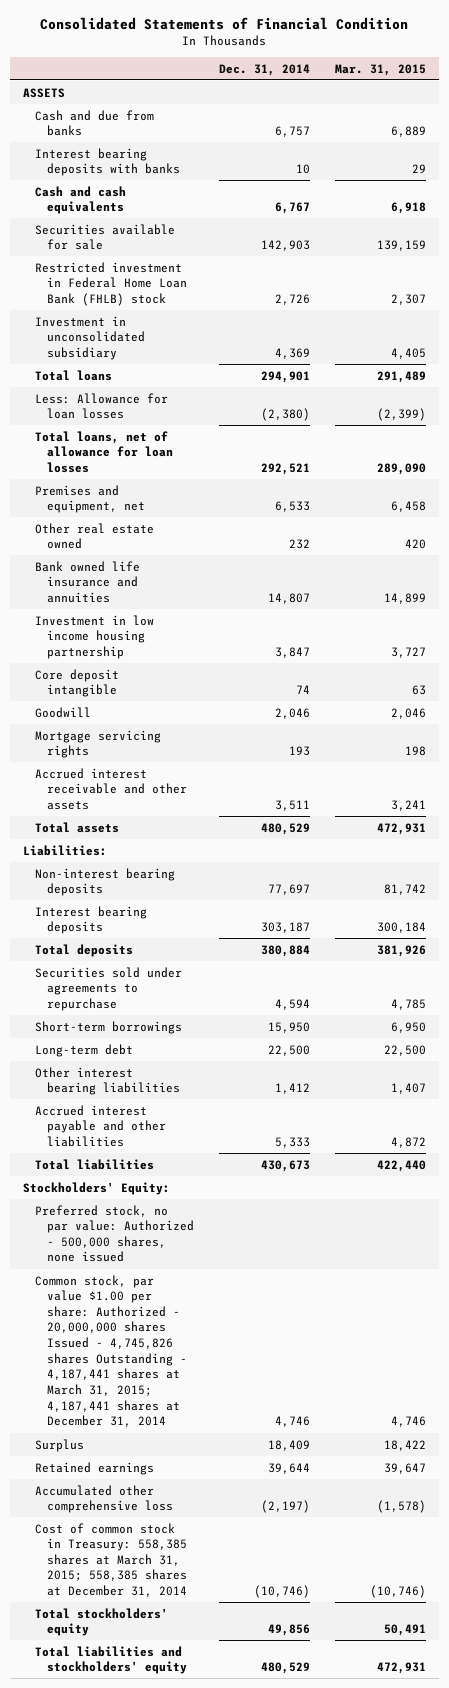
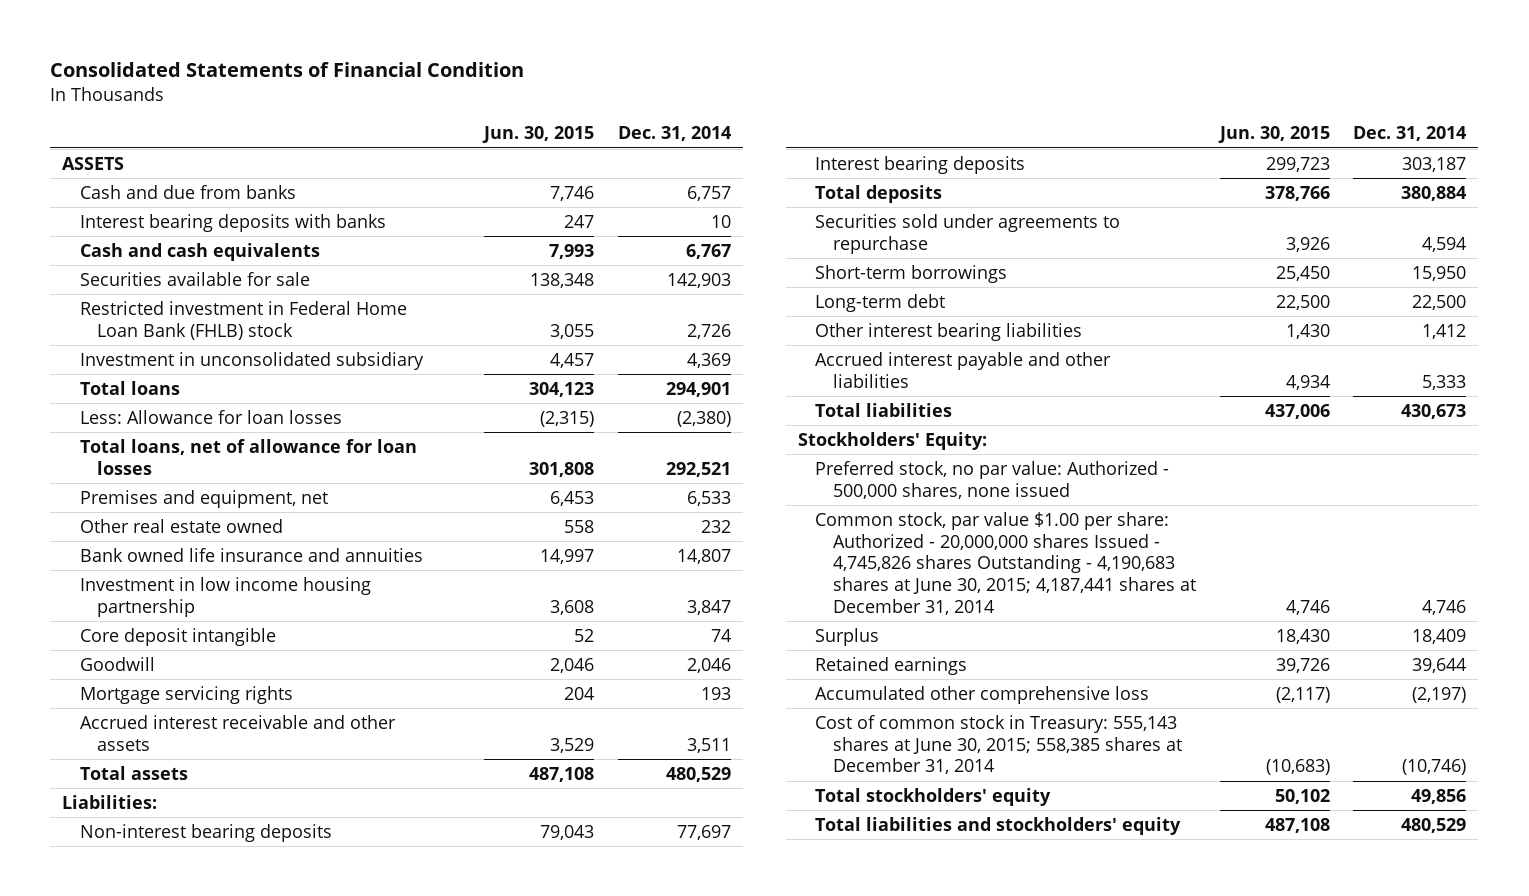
[335,63,427,76] Mar. 31, 2015 -> none
none -> [481,126,594,144] Jun. 30, 2015
[34,1274,188,1428] Common stock, par value $1.00 per share: Authorized - 20,000,000 shares Issued - 4,745,826 shares Outstanding - 4,187,441 shares at March 31, 2015; 4,187,441 shares at December 31, 2014 -> [815,511,1196,616] Common stock, par value $1.00 per share: Authorized - 20,000,000 shares Issued - 4,745,826 shares Outstanding - 4,190,683 shares at June 30, 2015; 4,187,441 shares at December 31, 2014
[34,1522,188,1598] Cost of common stock in Treasury: 558,385 shares at March 31, 2015; 558,385 shares at December 31, 2014 -> [815,714,1182,775] Cost of common stock in Treasury: 555,143 shares at June 30, 2015; 558,385 shares at December 31, 2014

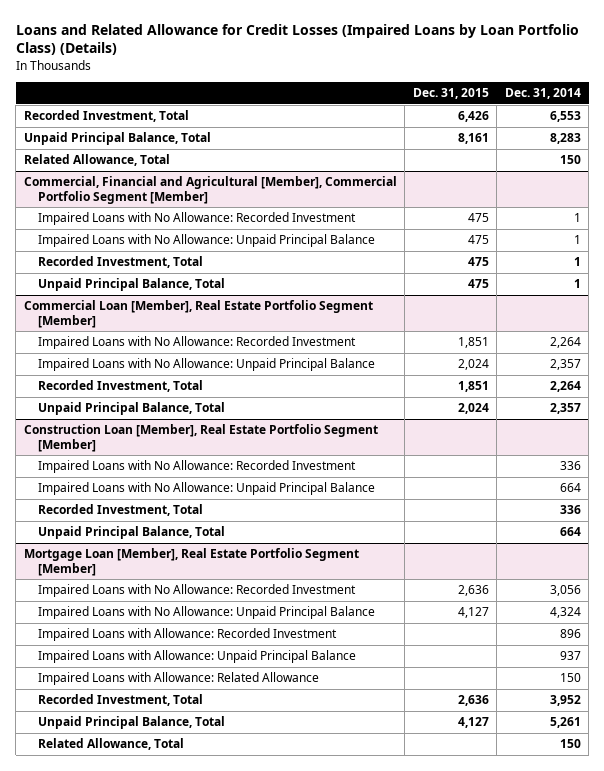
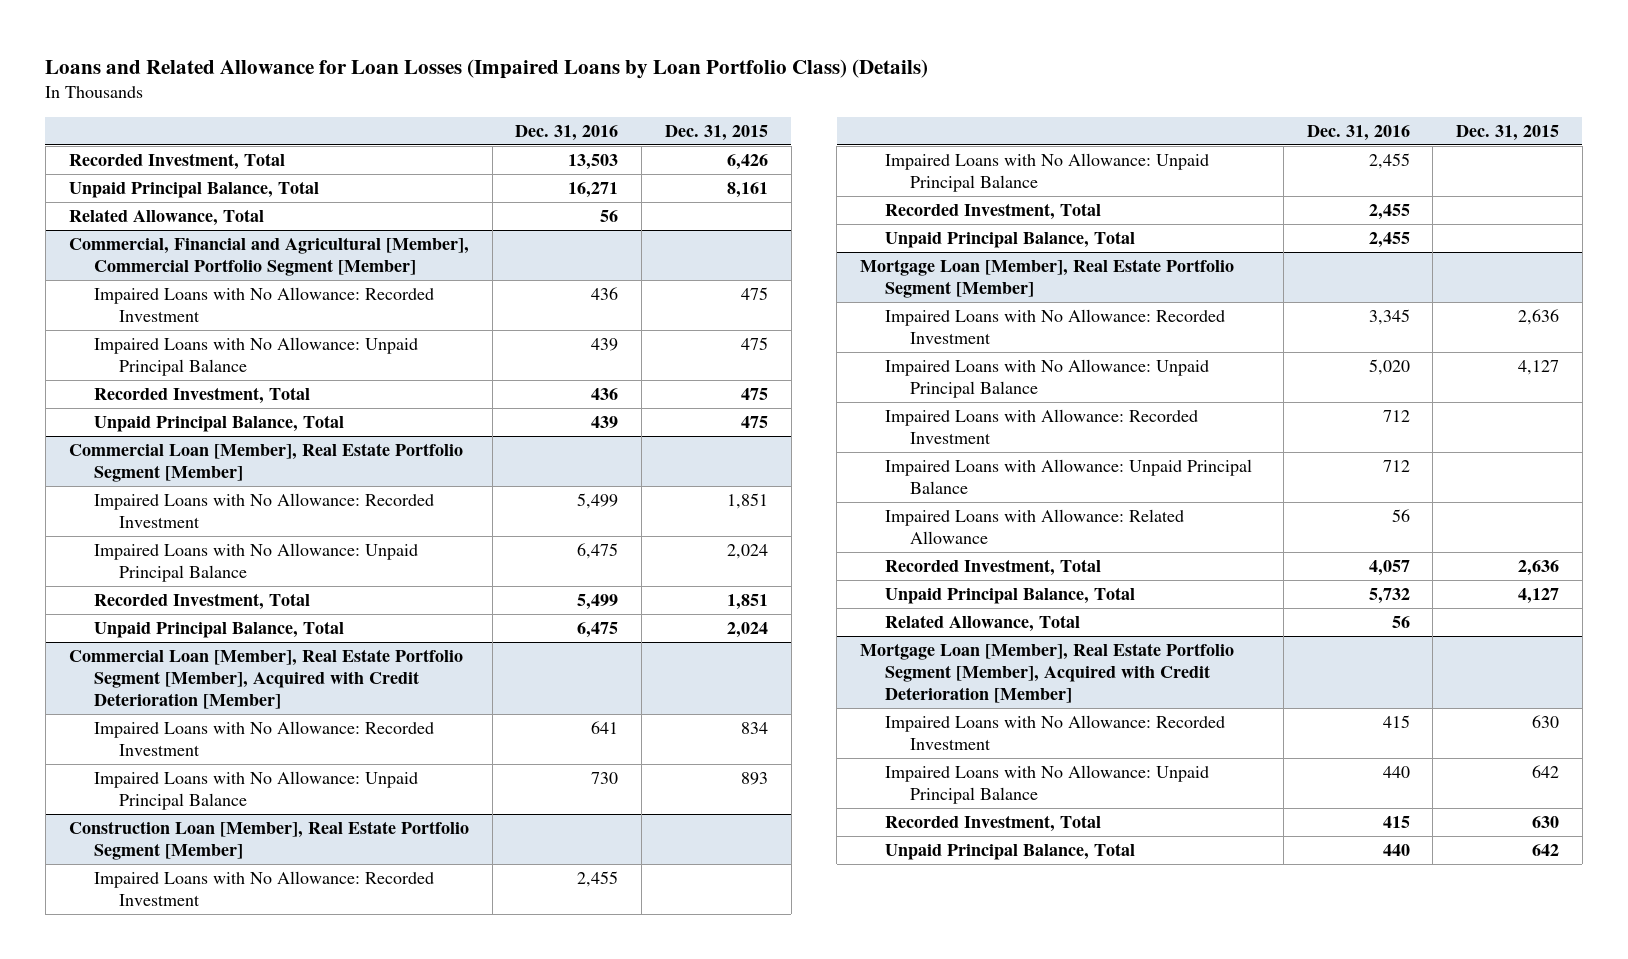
[15,23,579,56] Loans and Related Allowance for Credit Losses (Impaired Loans by Loan Portfolio Class) (Details) -> [45,58,929,79] Loans and Related Allowance for Loan Losses (Impaired Loans by Loan Portfolio Class) (Details)
[504,88,581,100] Dec. 31, 2014 -> none
none -> [515,124,619,141] Dec. 31, 2016
none -> [68,649,463,709] Commercial Loan [Member], Real Estate Portfolio Segment [Member], Acquired with Credit Deterioration [Member]
none -> [94,721,435,756] Impaired Loans with No Allowance: Recorded Investment
none -> [94,771,419,810] Impaired Loans with No Allowance: Unpaid Principal Balance
none -> [859,643,1234,703] Mortgage Loan [Member], Real Estate Portfolio Segment [Member], Acquired with Credit Deterioration [Member]
none -> [885,715,1226,750] Impaired Loans with No Allowance: Recorded Investment
none -> [885,765,1210,804] Impaired Loans with No Allowance: Unpaid Principal Balance
none -> [885,815,1102,833] Recorded Investment, Total
none -> [885,843,1136,861] Unpaid Principal Balance, Total

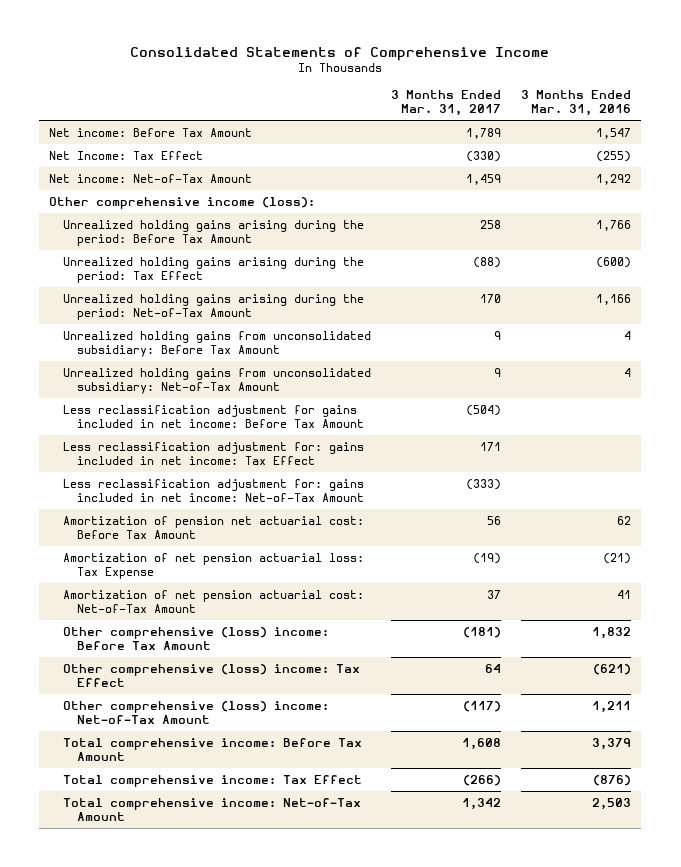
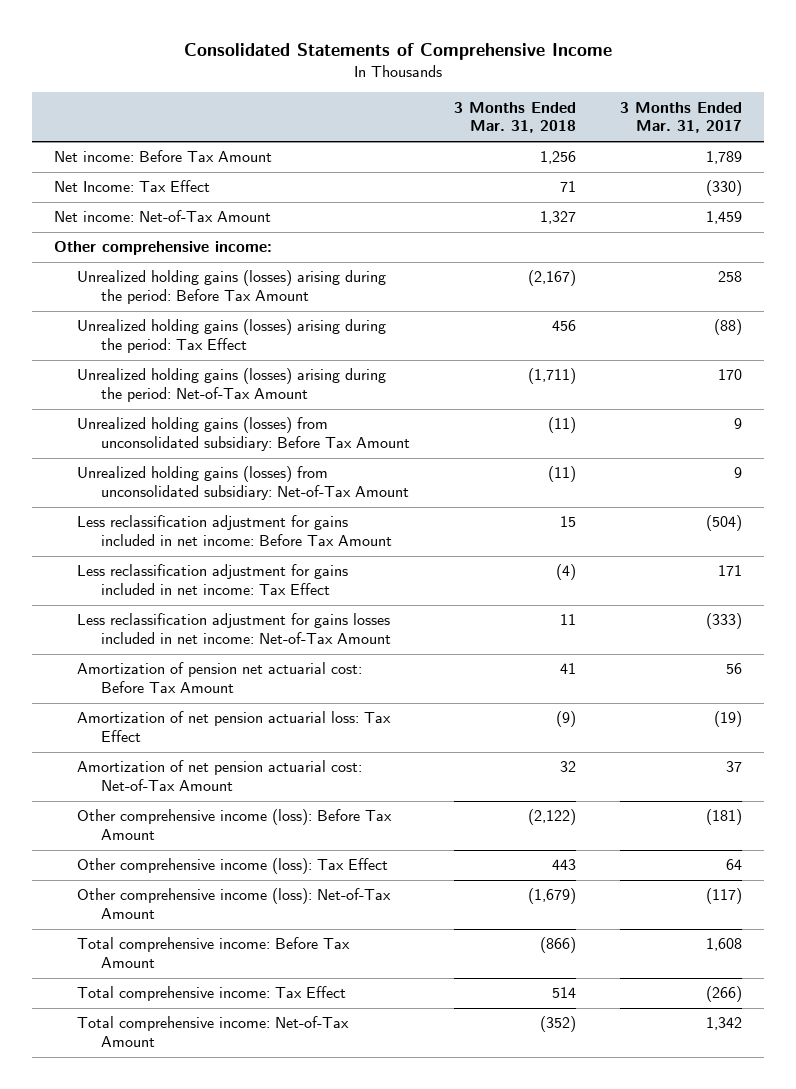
[521,90,632,117] 3 Months Ended Mar. 31, 2016 -> none
none -> [453,101,576,134] 3 Months Ended Mar. 31, 2018
[49,196,316,209] Other comprehensive income (loss): -> [53,241,272,256] Other comprehensive income:
[63,219,365,246] Unrealized holding gains arising during the period: Before Tax Amount -> [77,270,387,305] Unrealized holding gains (losses) arising during the period: Before Tax Amount
[63,256,365,283] Unrealized holding gains arising during the period: Tax Effect -> [77,319,387,354] Unrealized holding gains (losses) arising during the period: Tax Effect
[63,293,365,320] Unrealized holding gains arising during the period: Net-of-Tax Amount -> [77,368,387,403] Unrealized holding gains (losses) arising during the period: Net-of-Tax Amount
[63,330,372,357] Unrealized holding gains from unconsolidated subsidiary: Before Tax Amount -> [77,417,410,452] Unrealized holding gains (losses) from unconsolidated subsidiary: Before Tax Amount
[63,367,372,394] Unrealized holding gains from unconsolidated subsidiary: Net-of-Tax Amount -> [77,466,409,501] Unrealized holding gains (losses) from unconsolidated subsidiary: Net-of-Tax Amount
[63,441,365,465] Less reclassification adjustment for: gains included in net income: Tax Effect -> [77,564,349,596] Less reclassification adjustment for gains included in net income: Tax Effect
[63,478,365,502] Less reclassification adjustment for: gains included in net income: Net-of-Tax Amount -> [77,613,391,645] Less reclassification adjustment for gains losses included in net income: Net-of-Tax Amount
[63,552,365,579] Amortization of net pension actuarial loss: Tax Expense -> [77,711,392,743] Amortization of net pension actuarial loss: Tax Effect
[63,626,330,650] Other comprehensive (loss) income: Before Tax Amount -> [77,809,393,841] Other comprehensive income (loss): Before Tax Amount
[63,663,361,687] Other comprehensive (loss) income: Tax Effect -> [77,858,389,875] Other comprehensive income (loss): Tax Effect
[63,700,330,724] Other comprehensive (loss) income: Net-of-Tax Amount -> [77,888,392,920] Other comprehensive income (loss): Net-of-Tax Amount

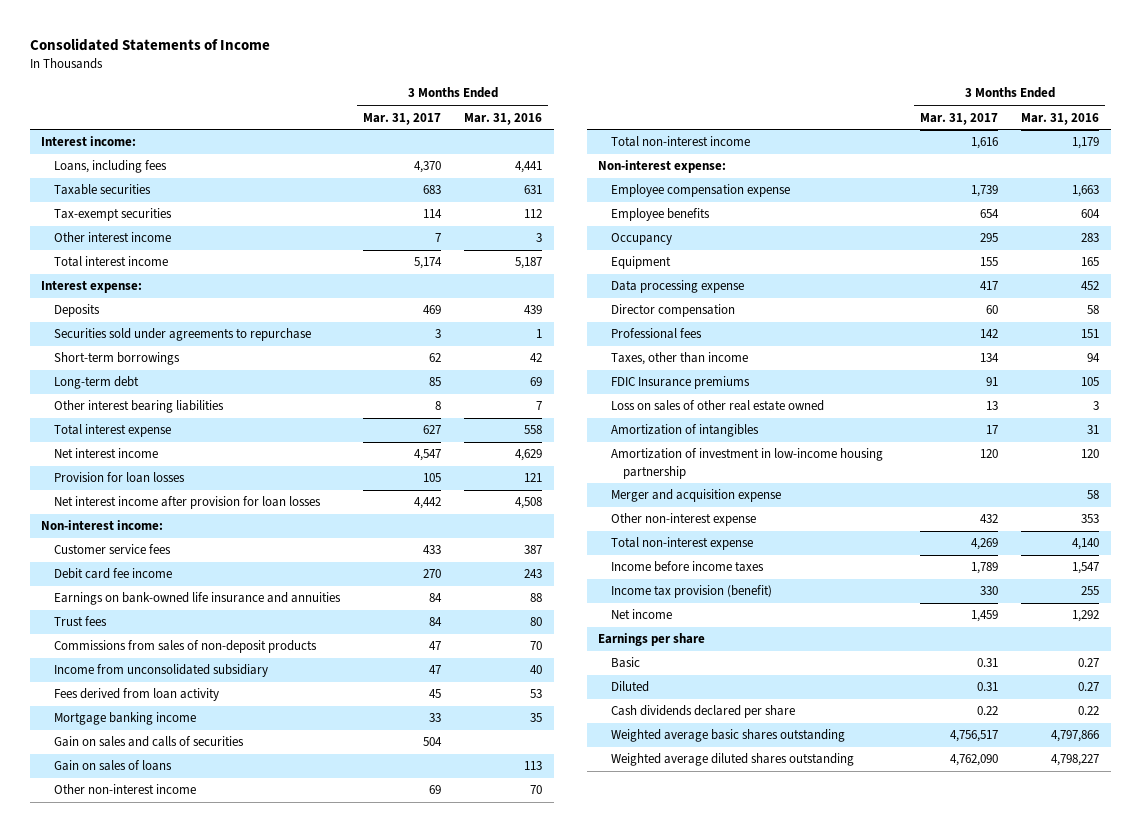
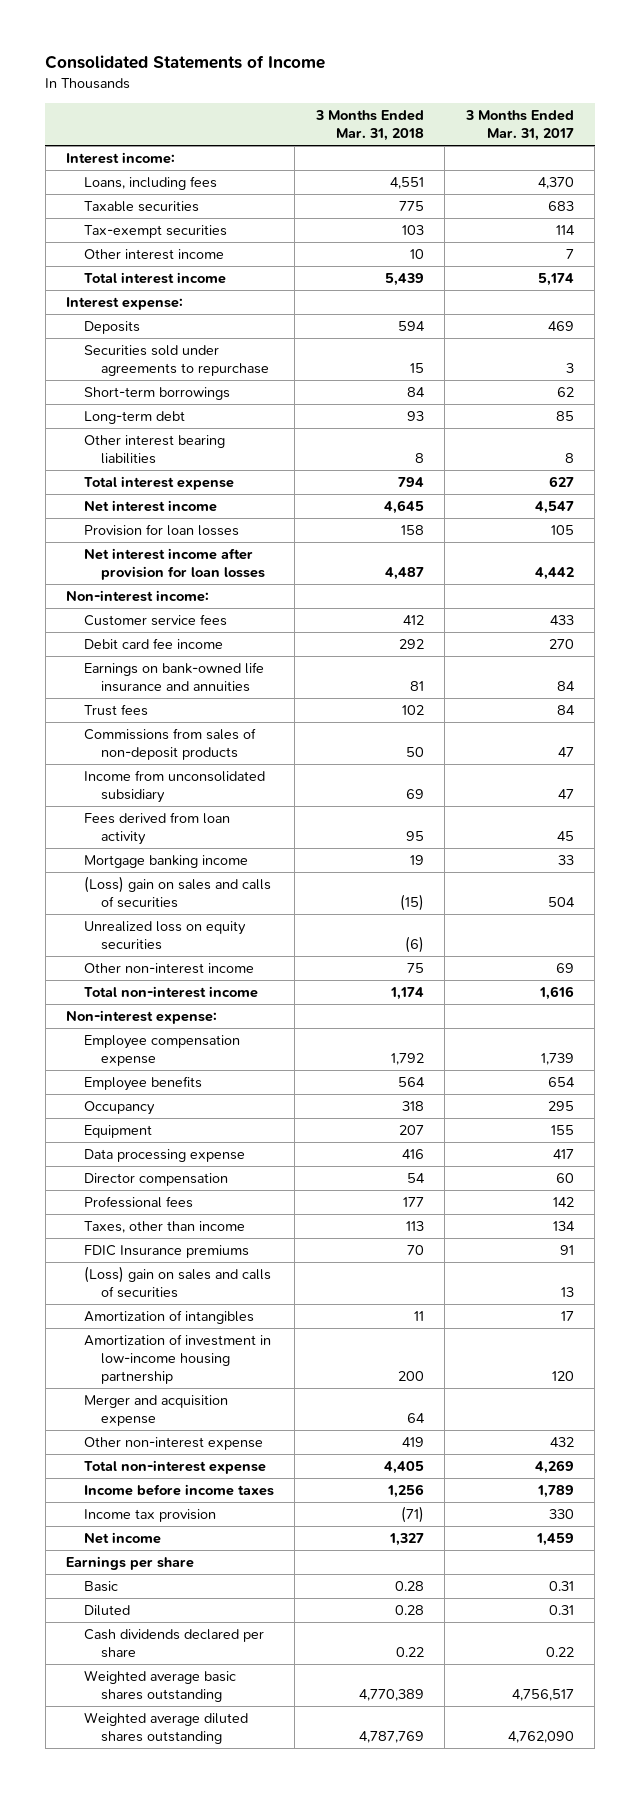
[464,112,543,125] Mar. 31, 2016 -> none
none -> [314,110,424,142] 3 Months Ended Mar. 31, 2018
[53,760,172,772] Gain on sales of loans -> none
[53,736,244,748] Gain on sales and calls of securities -> [83,876,271,909] (Loss) gain on sales and calls of securities
none -> [83,921,246,951] Unrealized loss on equity securities
[610,400,824,412] Loss on sales of other real estate owned -> [83,1266,271,1299] (Loss) gain on sales and calls of securities
[610,585,772,599] Income tax provision (benefit) -> [83,1509,216,1523] Income tax provision

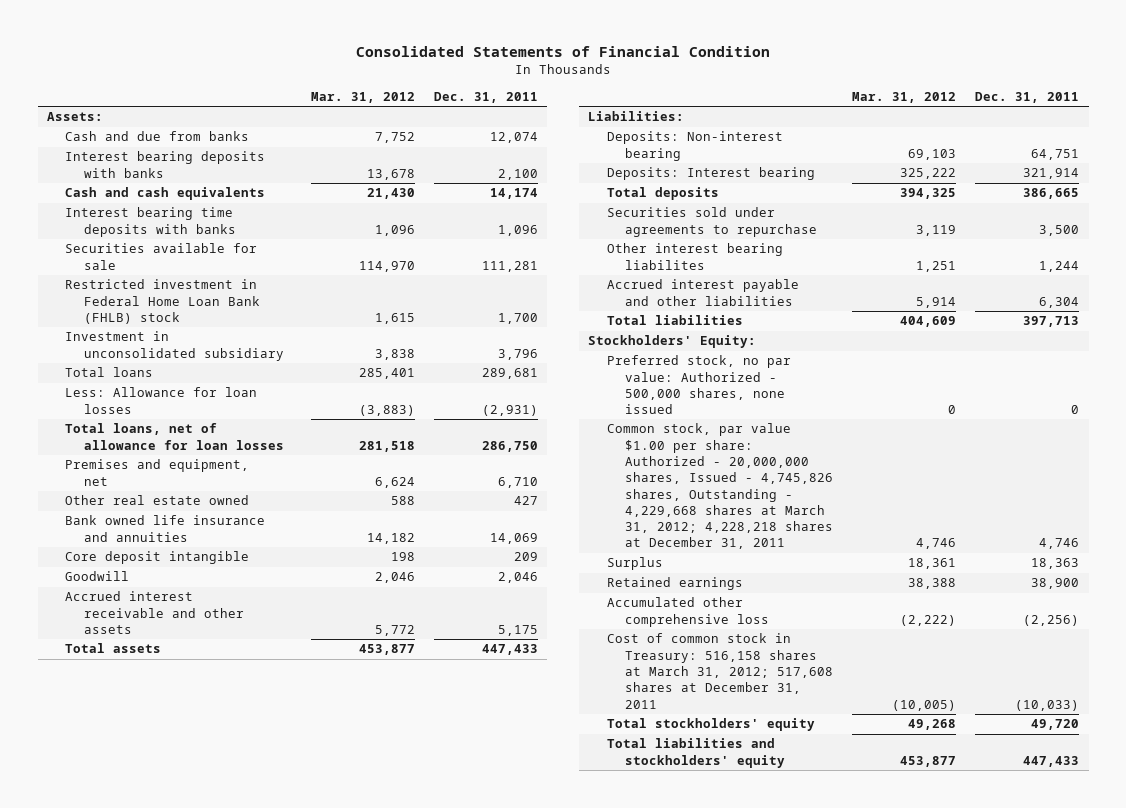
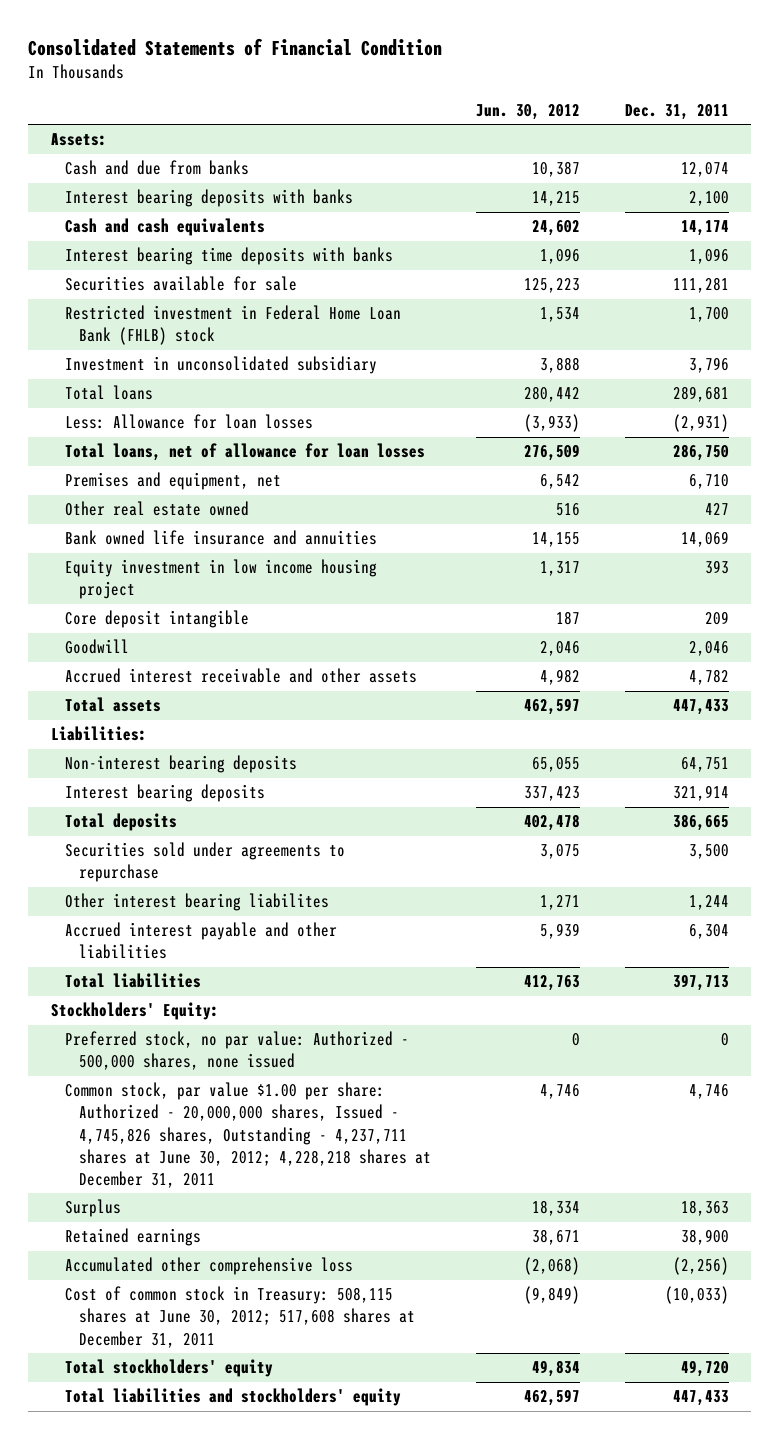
[310,92,415,104] Mar. 31, 2012 -> none
none -> [475,103,580,120] Jun. 30, 2012
none -> [65,559,378,600] Equity investment in low income housing project
[497,624,538,636] 5,175 -> [688,669,729,686] 4,782
[606,131,783,161] Deposits: Non-interest bearing -> [65,755,298,774] Non-interest bearing deposits
[606,167,815,181] Deposits: Interest bearing -> [65,784,266,803] Interest bearing deposits
[606,423,833,550] Common stock, par value $1.00 per share: Authorized - 20,000,000 shares, Issued - 4,745,826 shares, Outstanding - 4,229,668 shares at March 31, 2012; 4,228,218 shares at December 31, 2011 -> [65,1082,432,1188] Common stock, par value $1.00 per share: Authorized - 20,000,000 shares, Issued - 4,745,826 shares, Outstanding - 4,237,711 shares at June 30, 2012; 4,228,218 shares at December 31, 2011
[606,633,833,709] Cost of common stock in Treasury: 516,158 shares at March 31, 2012; 517,608 shares at December 31, 2011 -> [65,1286,416,1348] Cost of common stock in Treasury: 508,115 shares at June 30, 2012; 517,608 shares at December 31, 2011

